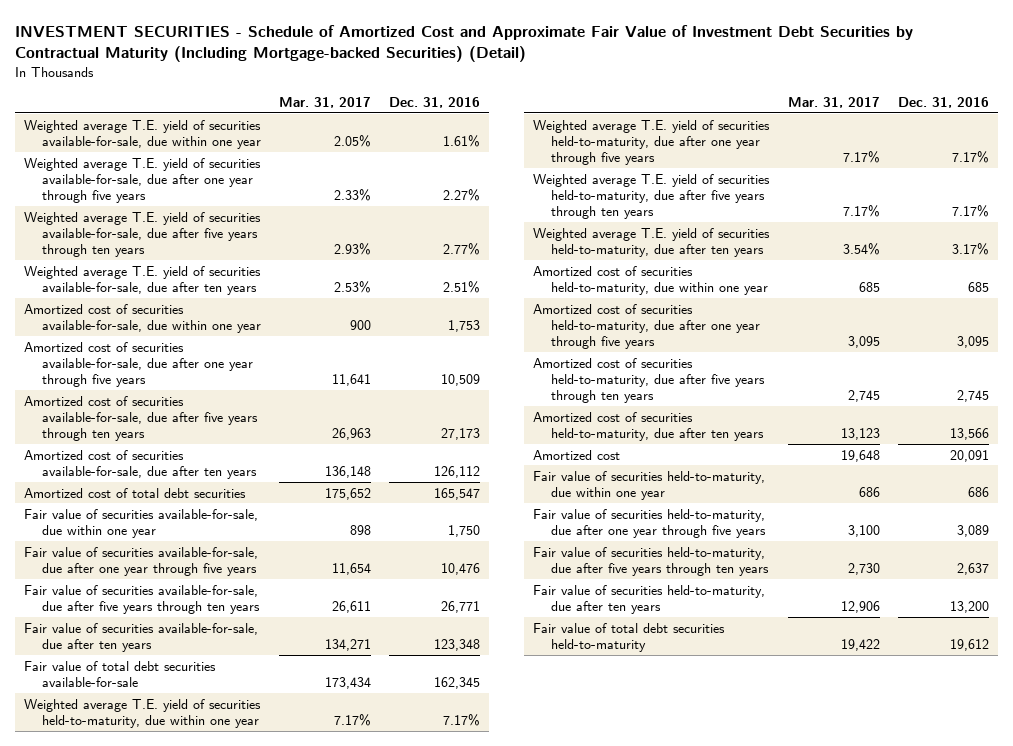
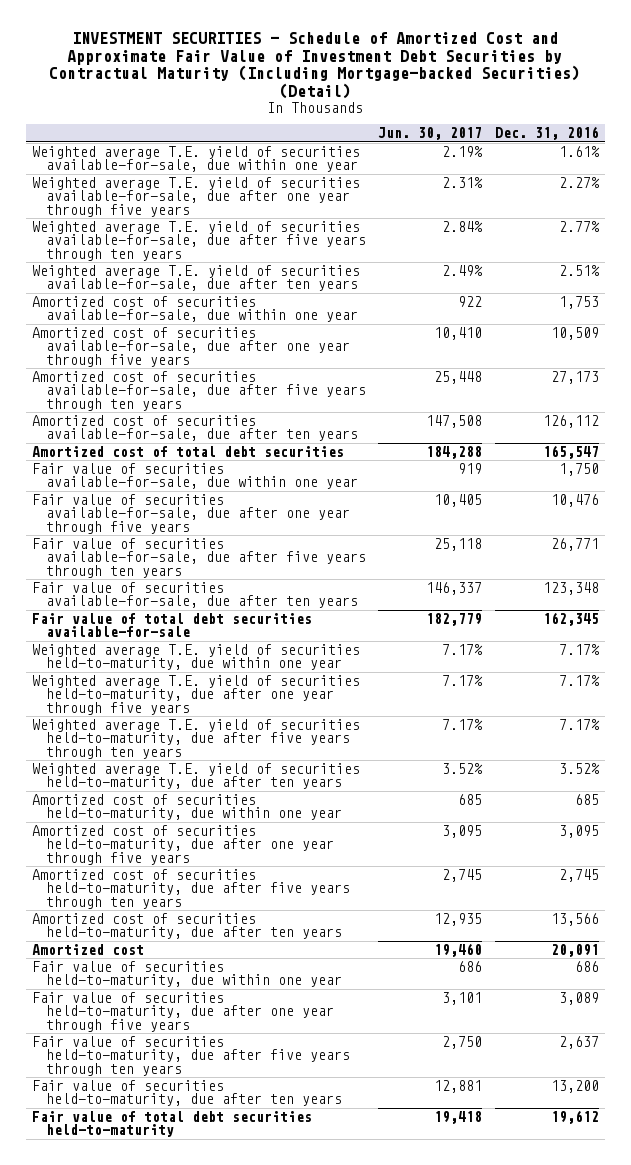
[278,96,371,108] Mar. 31, 2017 -> none
none -> [378,127,483,141] Jun. 30, 2017
[952,243,990,256] 3.17% -> [558,762,600,774] 3.52%

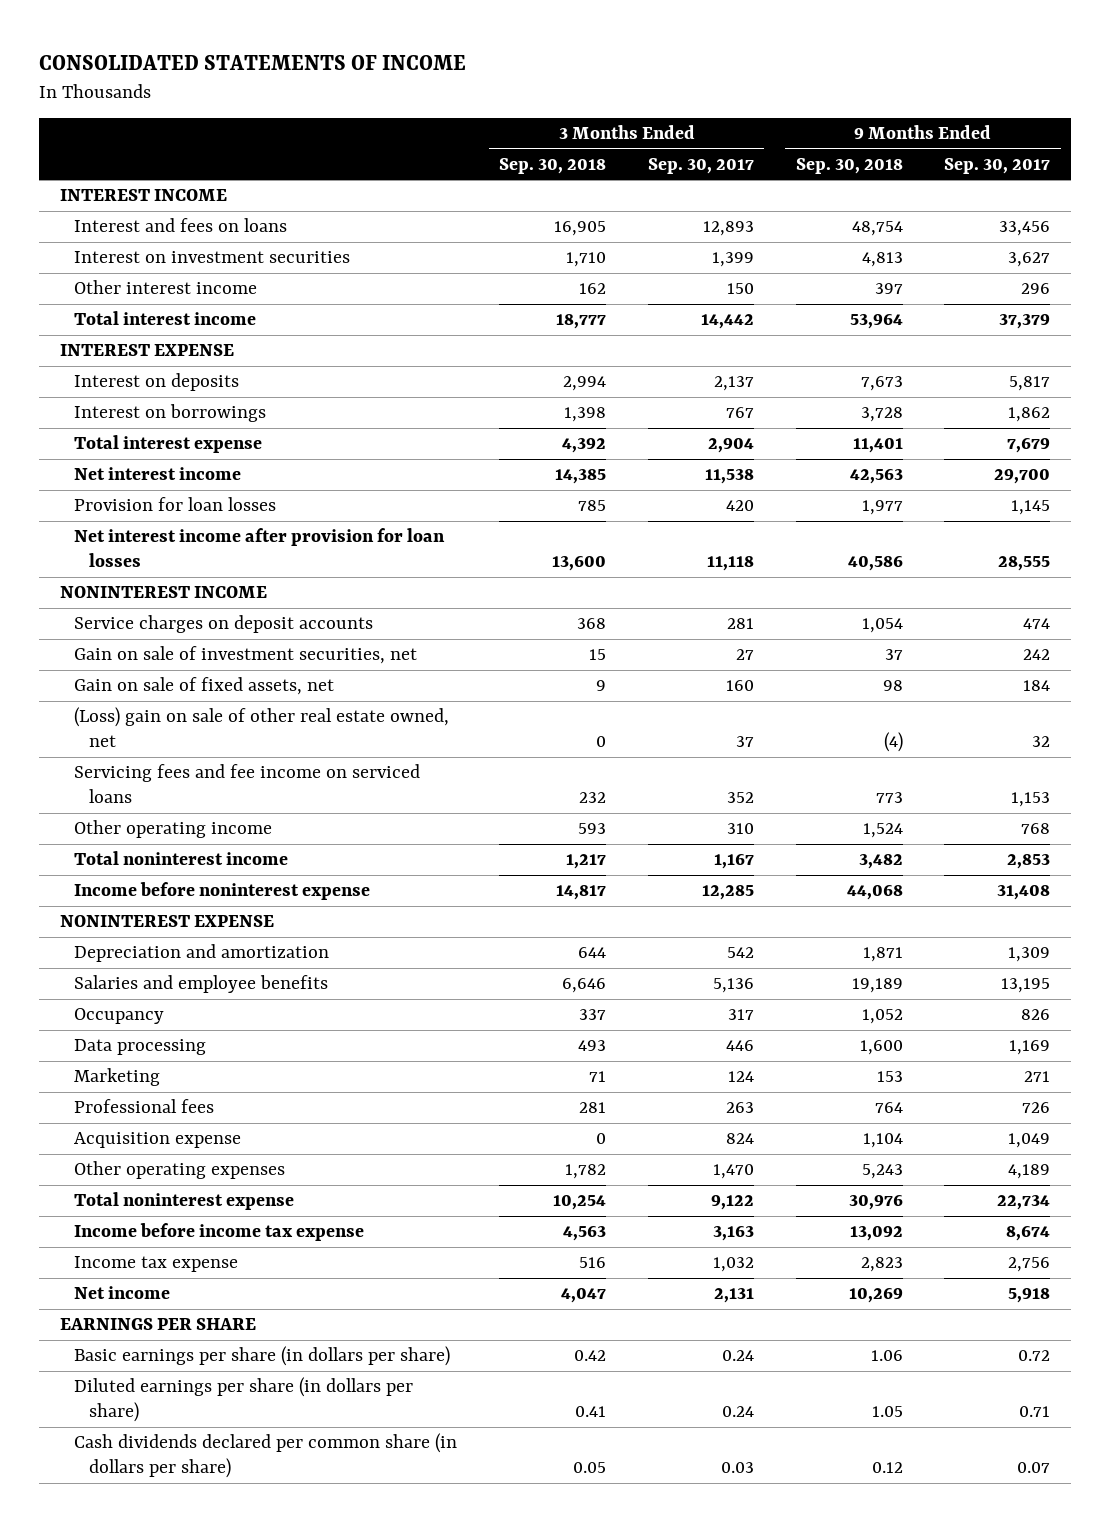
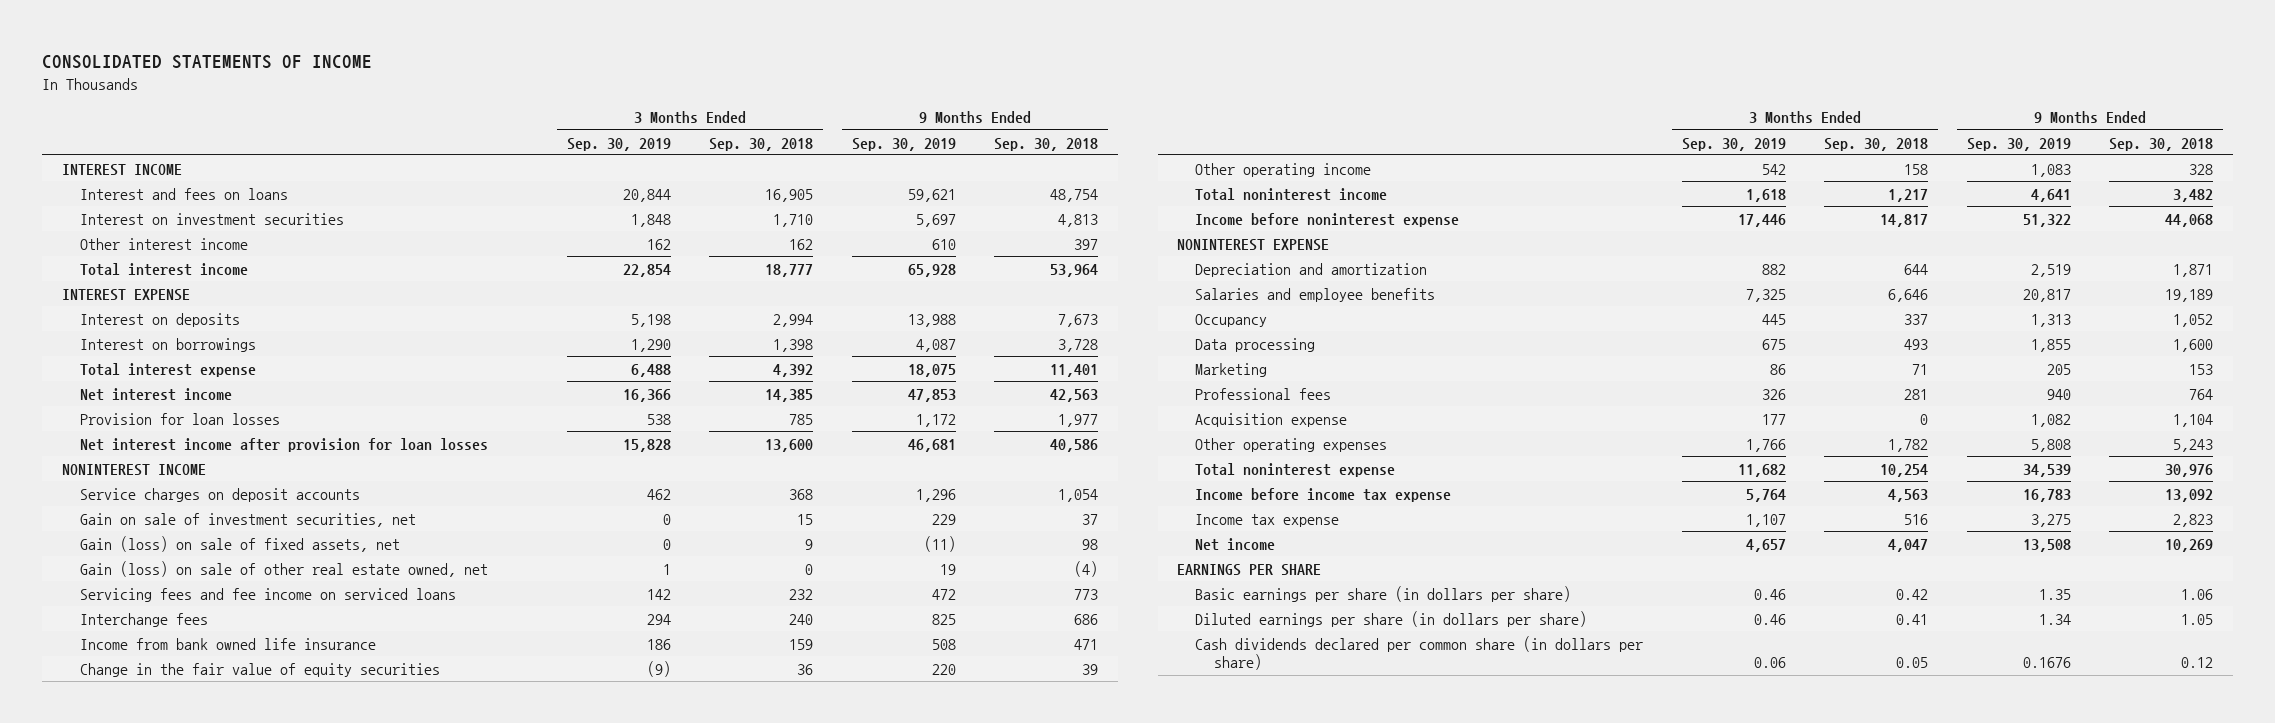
[647,157,754,174] Sep. 30, 2017 -> none
[944,157,1051,174] Sep. 30, 2017 -> none
none -> [566,137,671,151] Sep. 30, 2019
none -> [851,137,956,151] Sep. 30, 2019
[74,677,335,696] Gain on sale of fixed assets, net -> [80,535,401,552] Gain (loss) on sale of fixed assets, net
[74,707,450,748] (Loss) gain on sale of other real estate owned, net -> [80,560,489,577] Gain (loss) on sale of other real estate owned, net
none -> [80,612,209,627] Interchange fees
none -> [80,637,377,650] Income from bank owned life insurance
none -> [80,662,441,677] Change in the fair value of equity securities
[578,823,607,835] 593 -> [1904,163,1929,175] 158
[862,823,903,839] 1,524 -> [2189,163,2214,175] 328

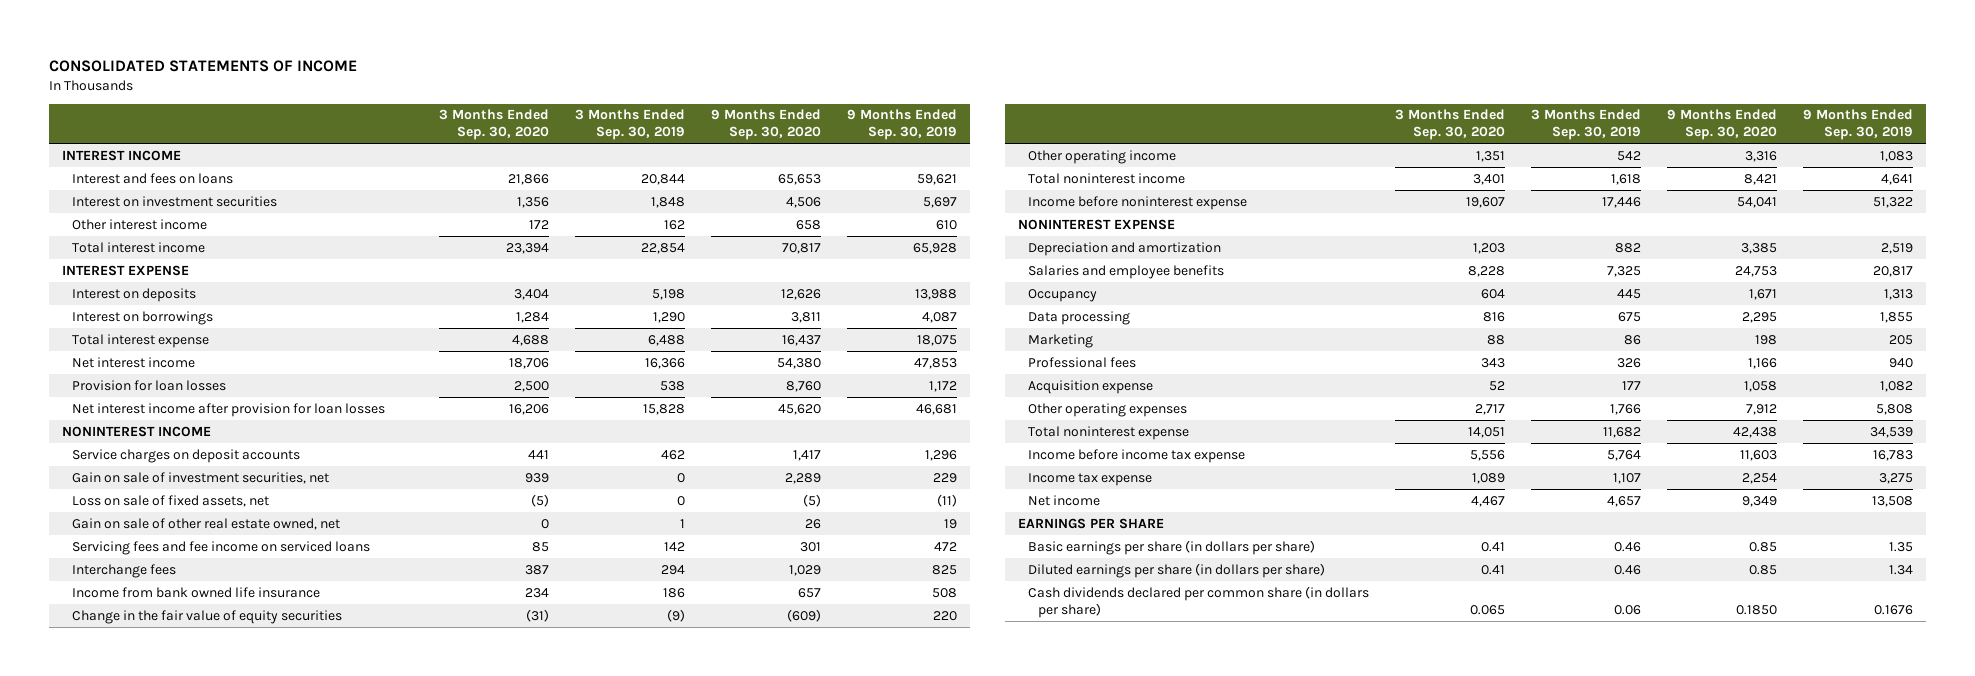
[709,137,814,151] Sep. 30, 2018 -> none
[994,137,1099,151] Sep. 30, 2018 -> none
none -> [438,109,549,141] 3 Months Ended Sep. 30, 2020
none -> [710,109,821,141] 9 Months Ended Sep. 30, 2020
[80,535,401,552] Gain (loss) on sale of fixed assets, net -> [71,494,269,507] Loss on sale of fixed assets, net
[80,560,489,577] Gain (loss) on sale of other real estate owned, net -> [71,517,340,530] Gain on sale of other real estate owned, net

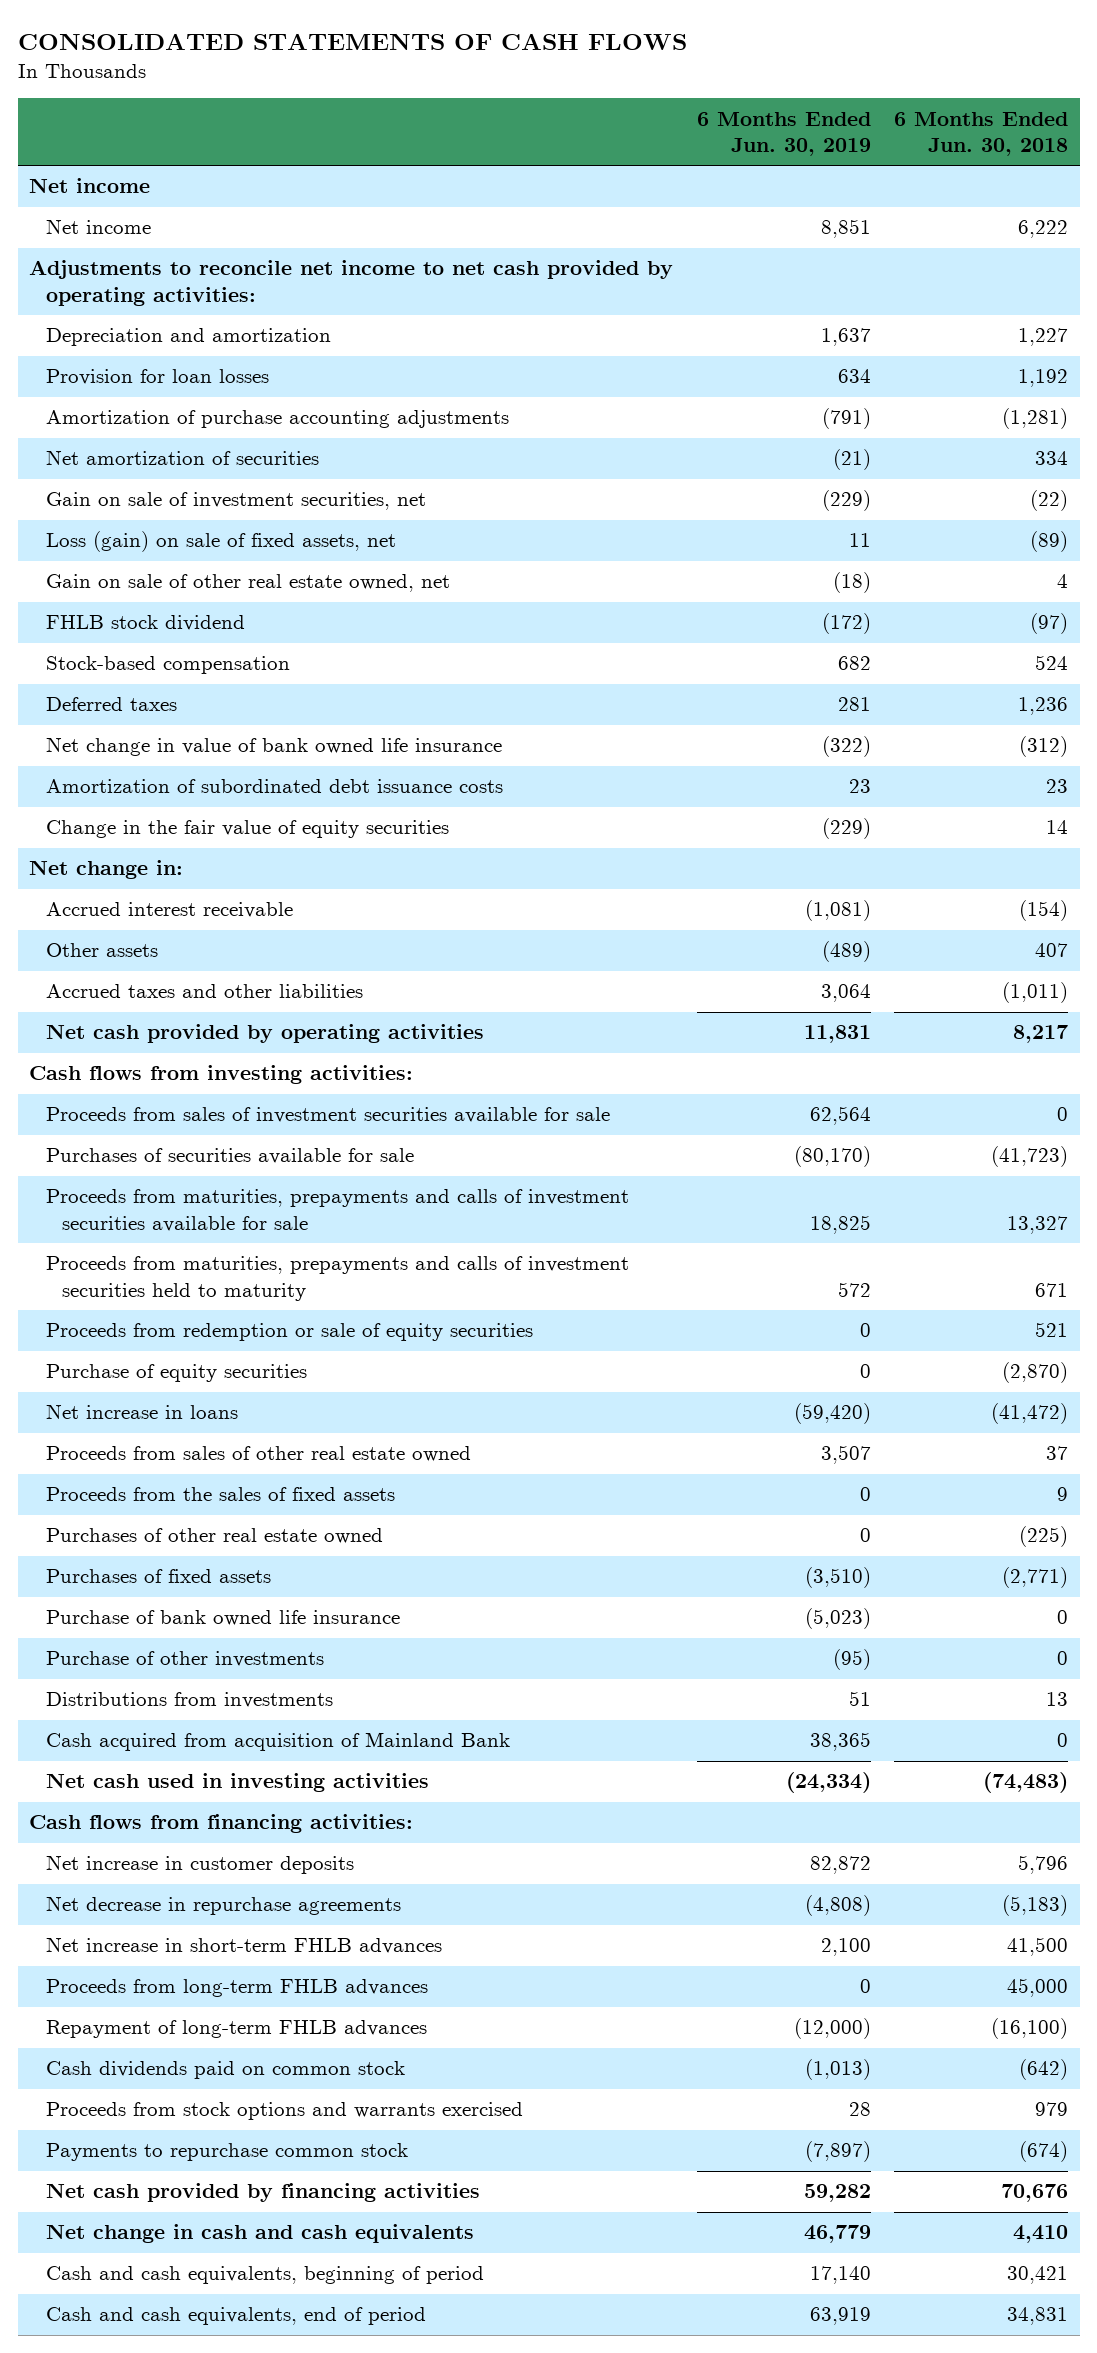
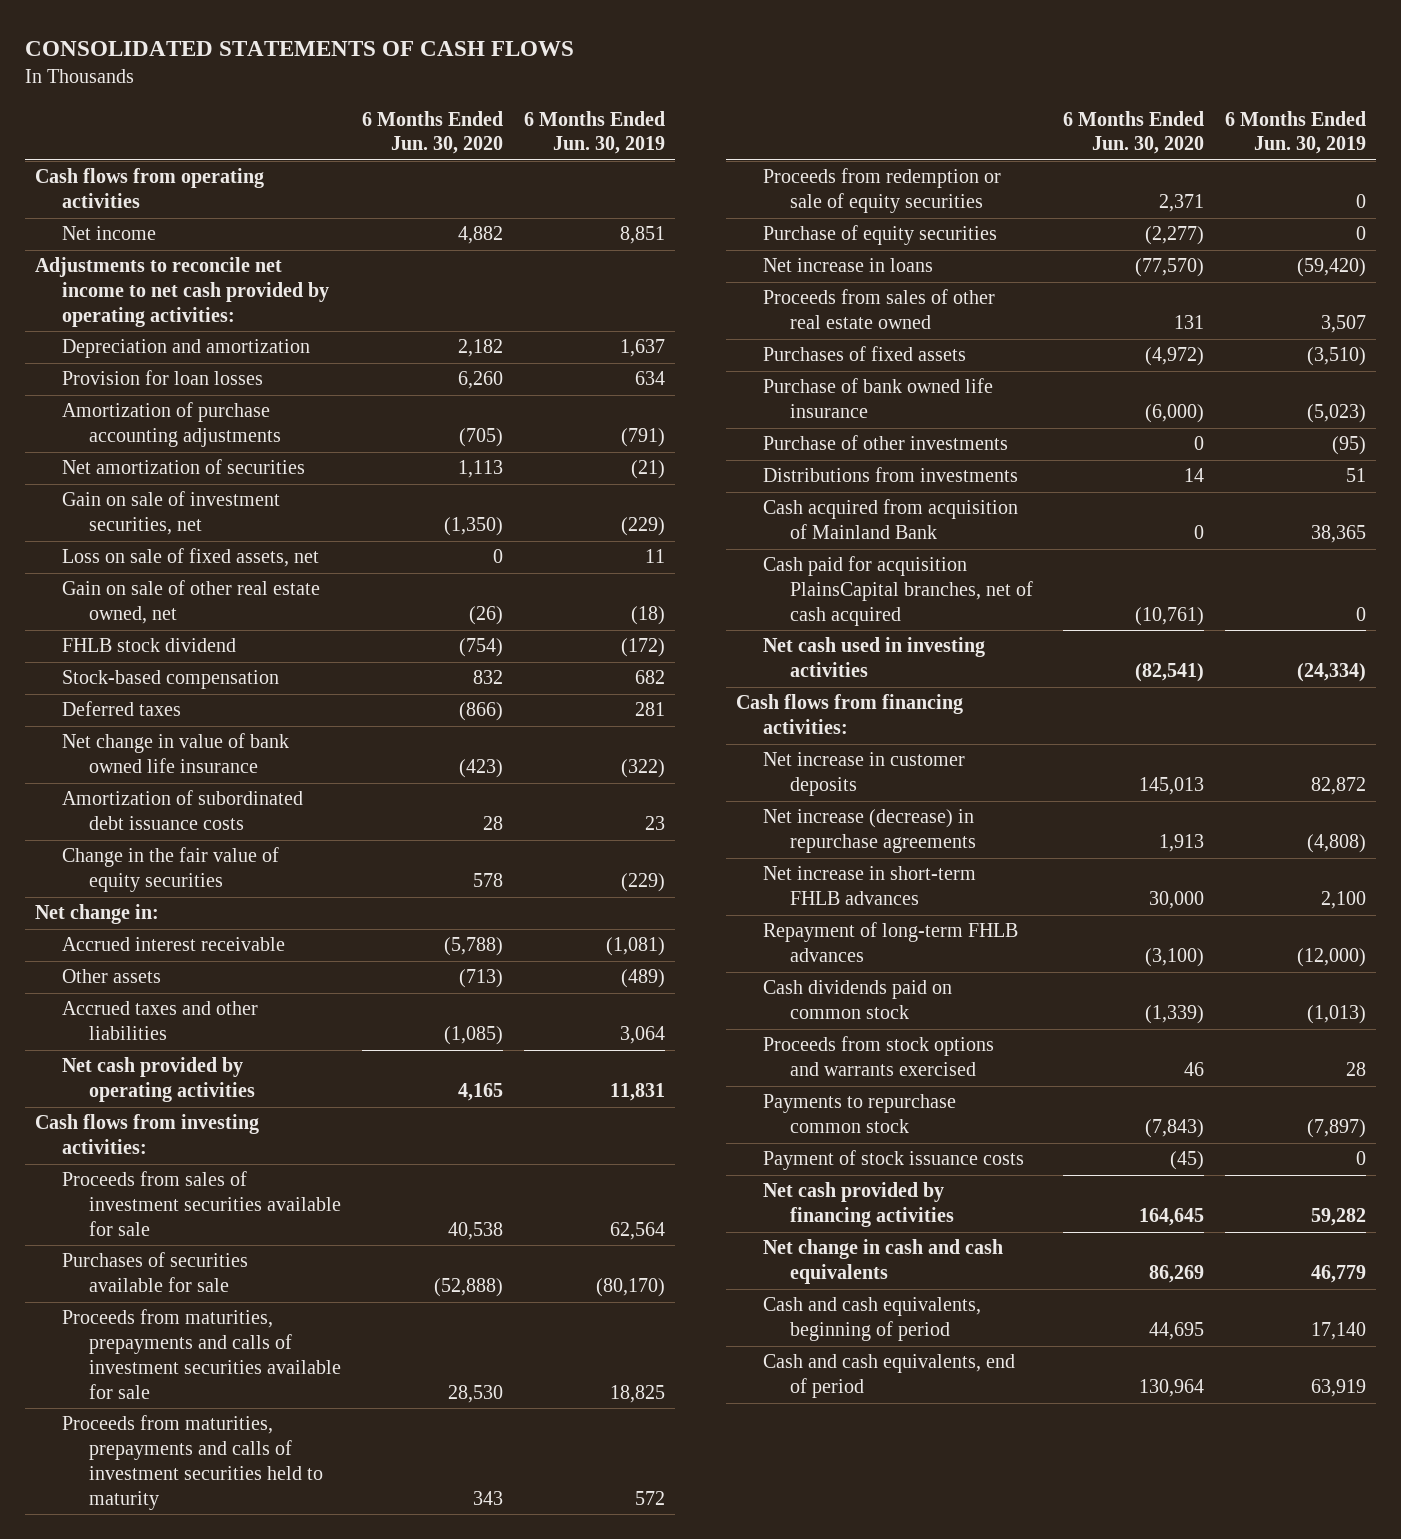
[893,111,1068,157] 6 Months Ended Jun. 30, 2018 -> none
none -> [361,110,503,155] 6 Months Ended Jun. 30, 2020
[29,178,151,194] Net income -> [35,168,265,209] Cash flows from operating activities
[45,531,396,553] Loss (gain) on sale of fixed assets, net -> [62,548,320,568] Loss on sale of fixed assets, net
[45,1487,395,1502] Proceeds from the sales of fixed assets -> none
[45,1528,383,1545] Purchases of other real estate owned -> none
none -> [762,556,1033,626] Cash paid for acquisition PlainsCapital branches, net of cash acquired
[45,1896,401,1916] Net decrease in repurchase agreements -> [762,809,976,854] Net increase (decrease) in repurchase agreements
[45,1979,428,1998] Proceeds from long-term FHLB advances -> none
none -> [762,1150,1024,1171] Payment of stock issuance costs

